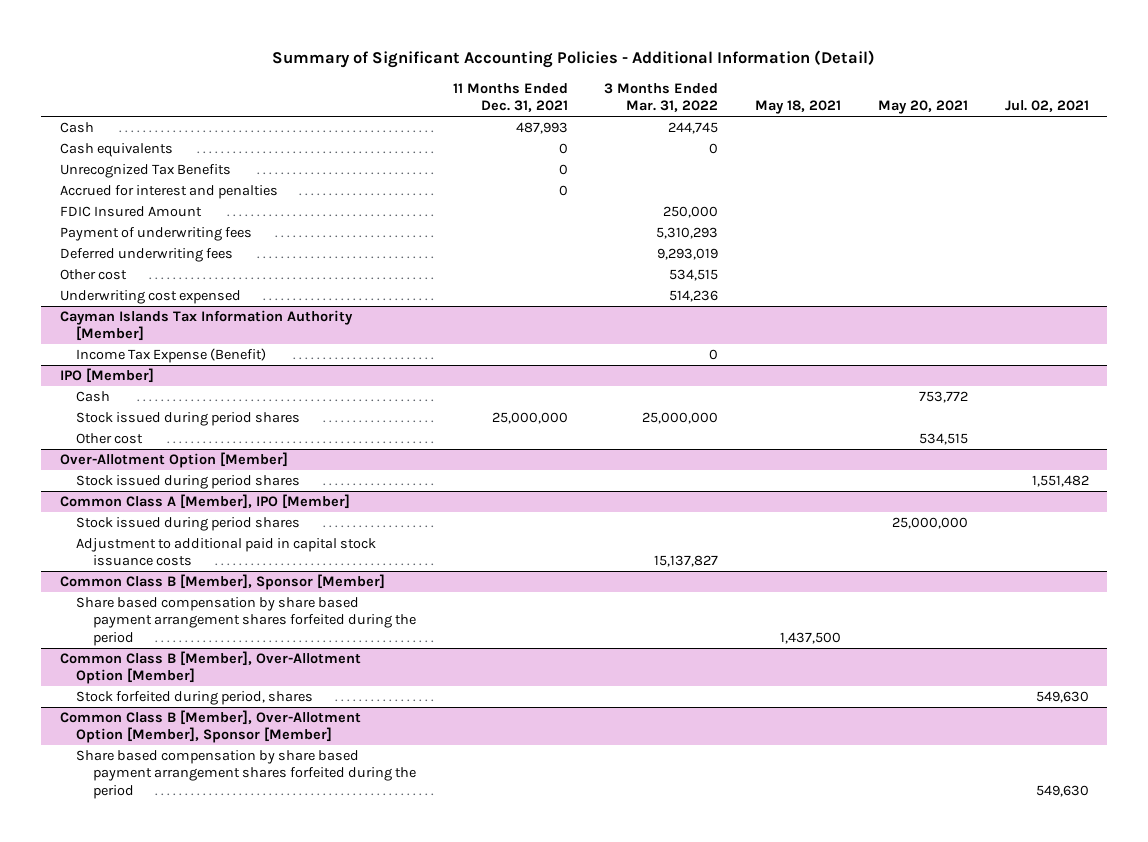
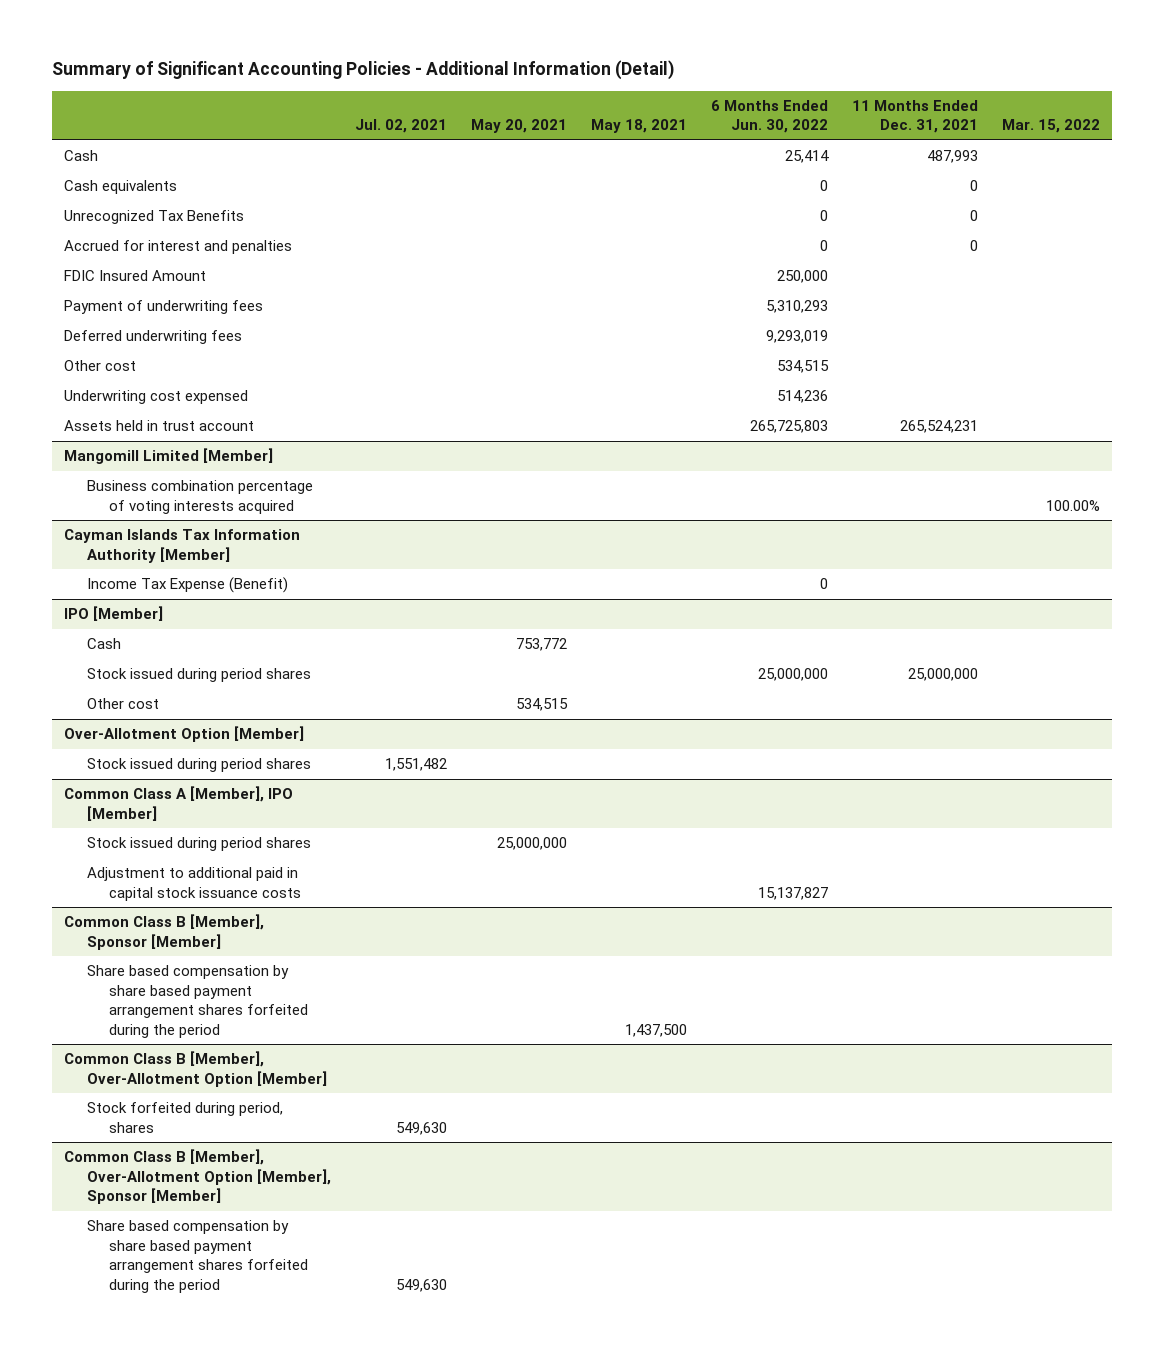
[604,82,719,113] 3 Months Ended Mar. 31, 2022 -> none
none -> [711,99,829,134] 6 Months Ended Jun. 30, 2022
none -> [1002,119,1101,134] Mar. 15, 2022
none -> [63,420,254,432] Assets held in trust account
none -> [63,448,273,465] Mangomill Limited [Member]
none -> [86,480,313,514] Business combination percentage of voting interests acquired

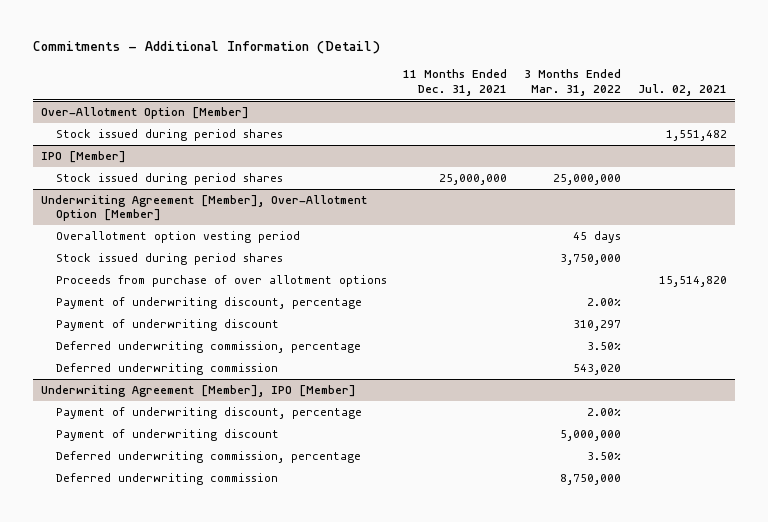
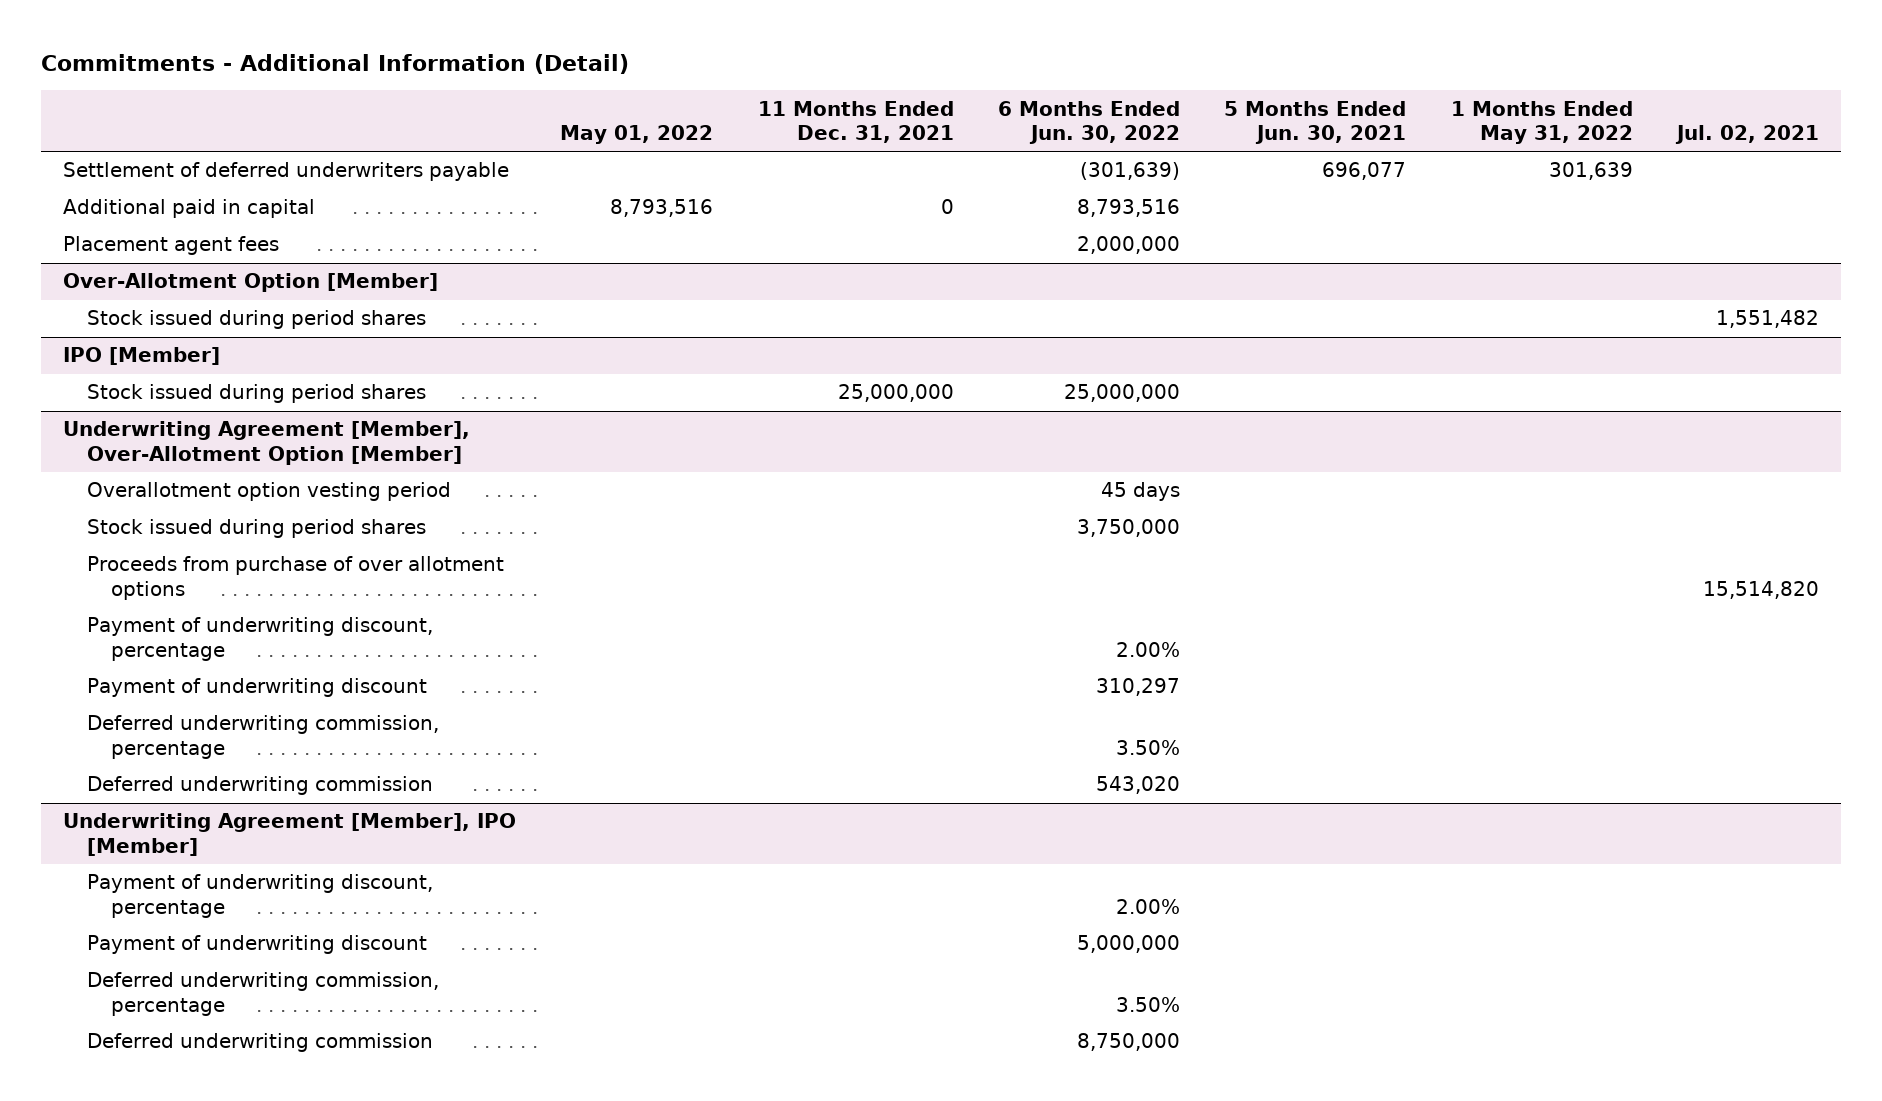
[523,69,621,96] 3 Months Ended Mar. 31, 2022 -> none
none -> [560,125,714,145] May 01, 2022
none -> [998,100,1181,145] 6 Months Ended Jun. 30, 2022
none -> [1224,100,1407,145] 5 Months Ended Jun. 30, 2021
none -> [1450,100,1633,145] 1 Months Ended May 31, 2022
none -> [63,162,510,182] Settlement of deferred underwriters payable
none -> [63,199,316,219] Additional paid in capital
none -> [63,236,280,256] Placement agent fees

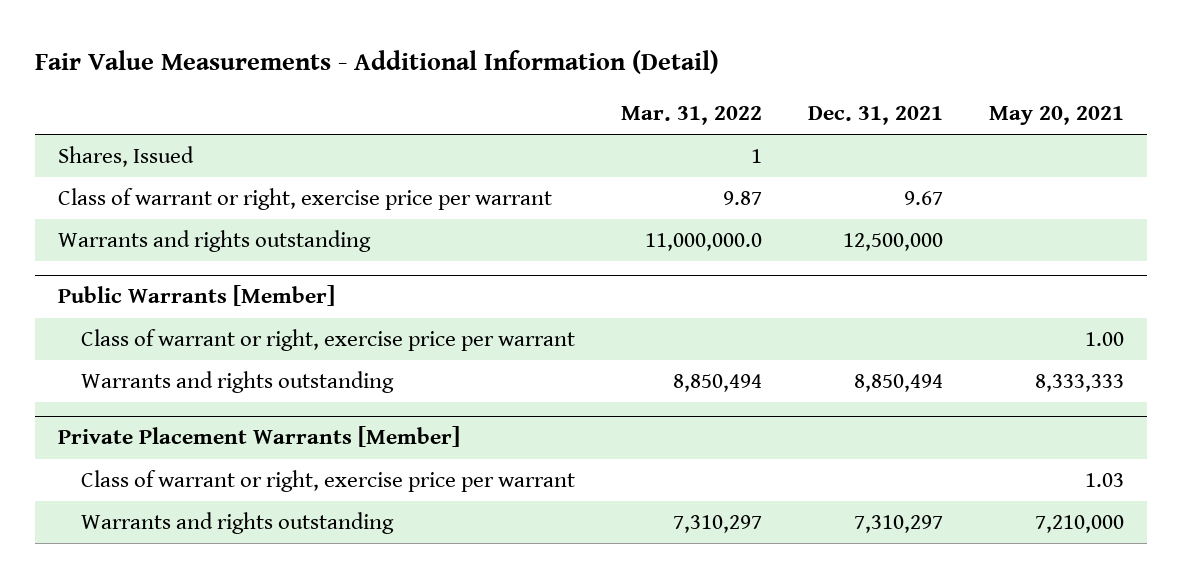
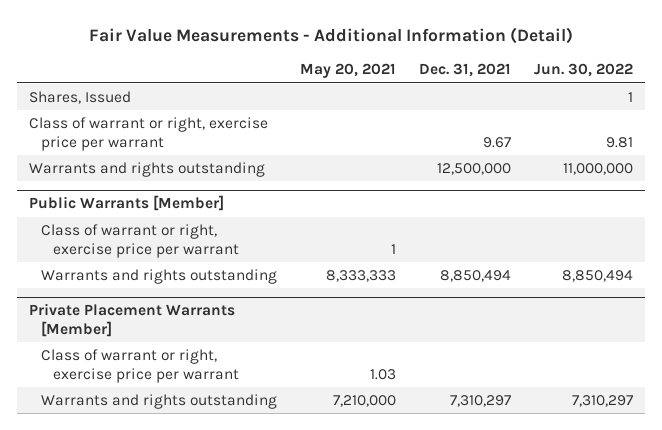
[620,106,762,126] Mar. 31, 2022 -> none
none -> [534,63,634,78] Jun. 30, 2022
[1084,332,1124,347] 1.00 -> [390,243,396,254] 1

